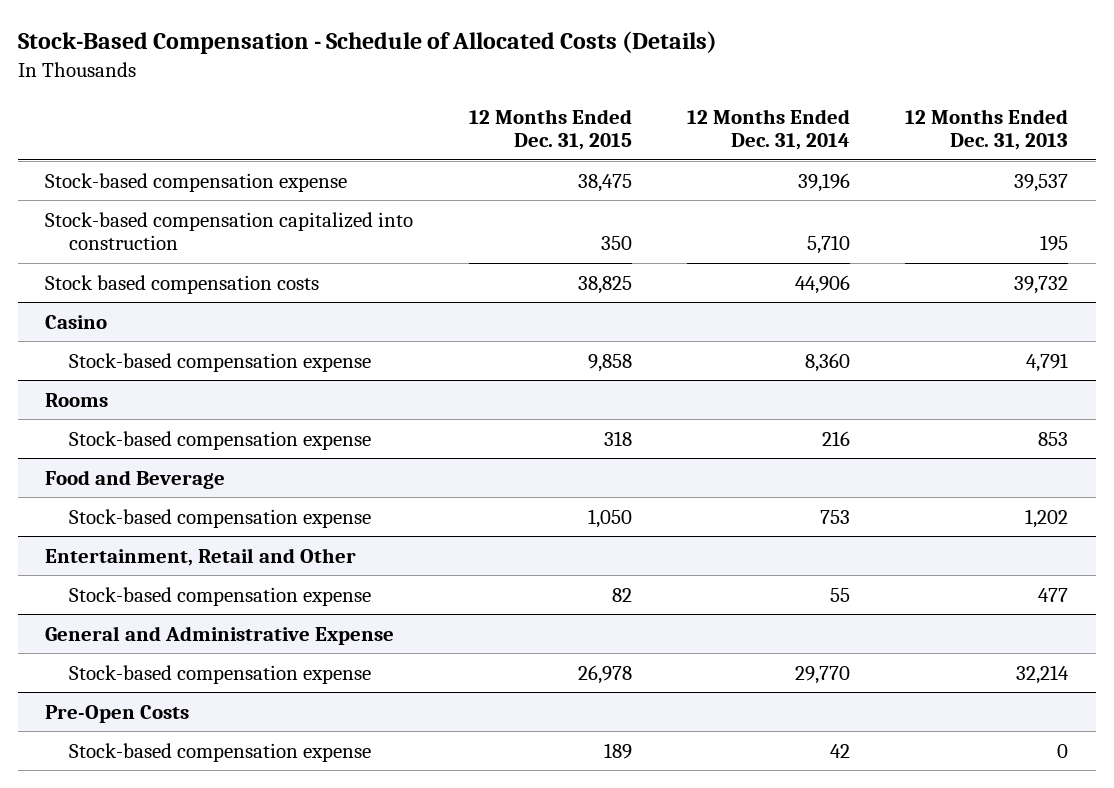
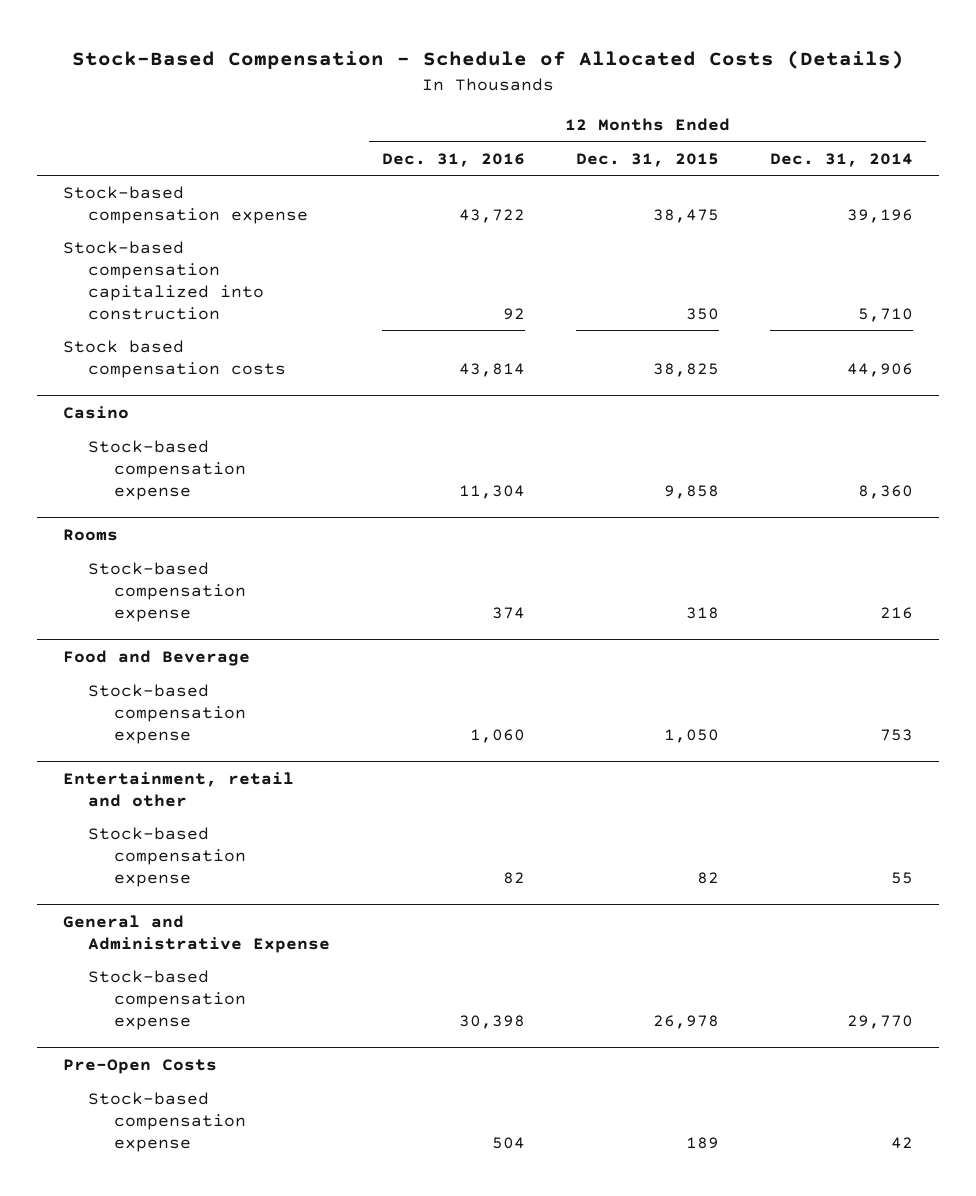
[905,108,1069,151] 12 Months Ended Dec. 31, 2013 -> none
none -> [381,152,525,167] Dec. 31, 2016
[45,547,357,566] Entertainment, Retail and Other -> [62,772,294,807] Entertainment, retail and other

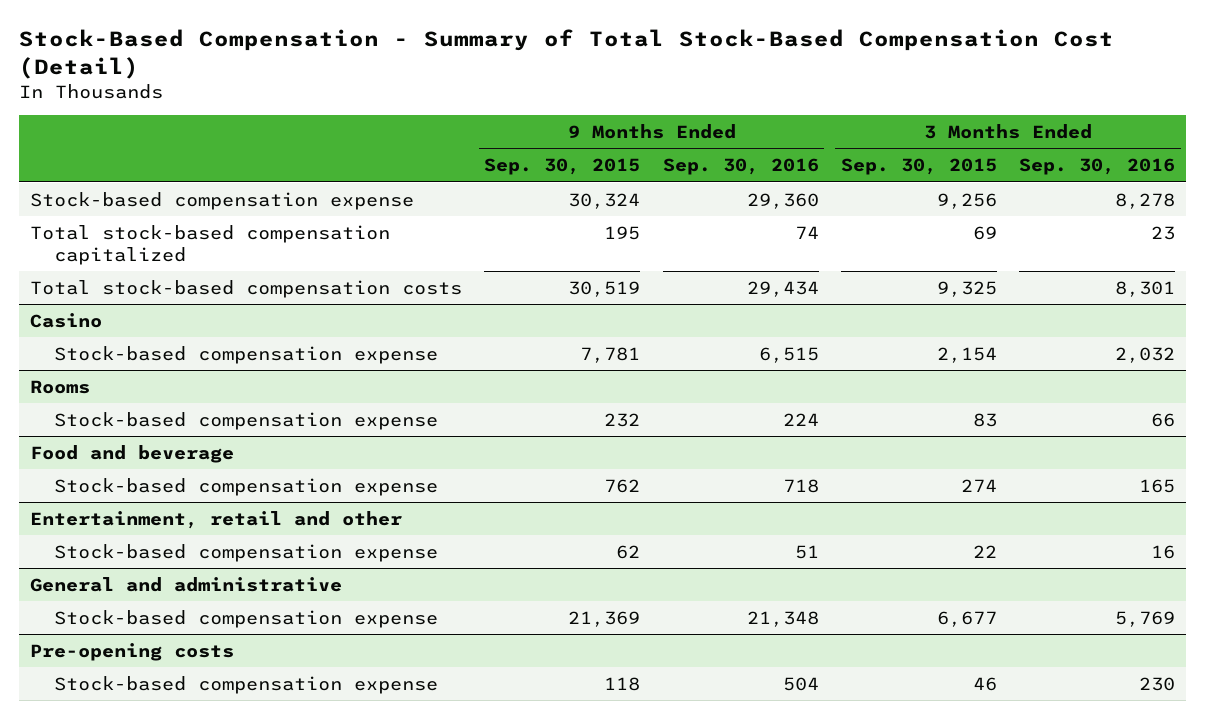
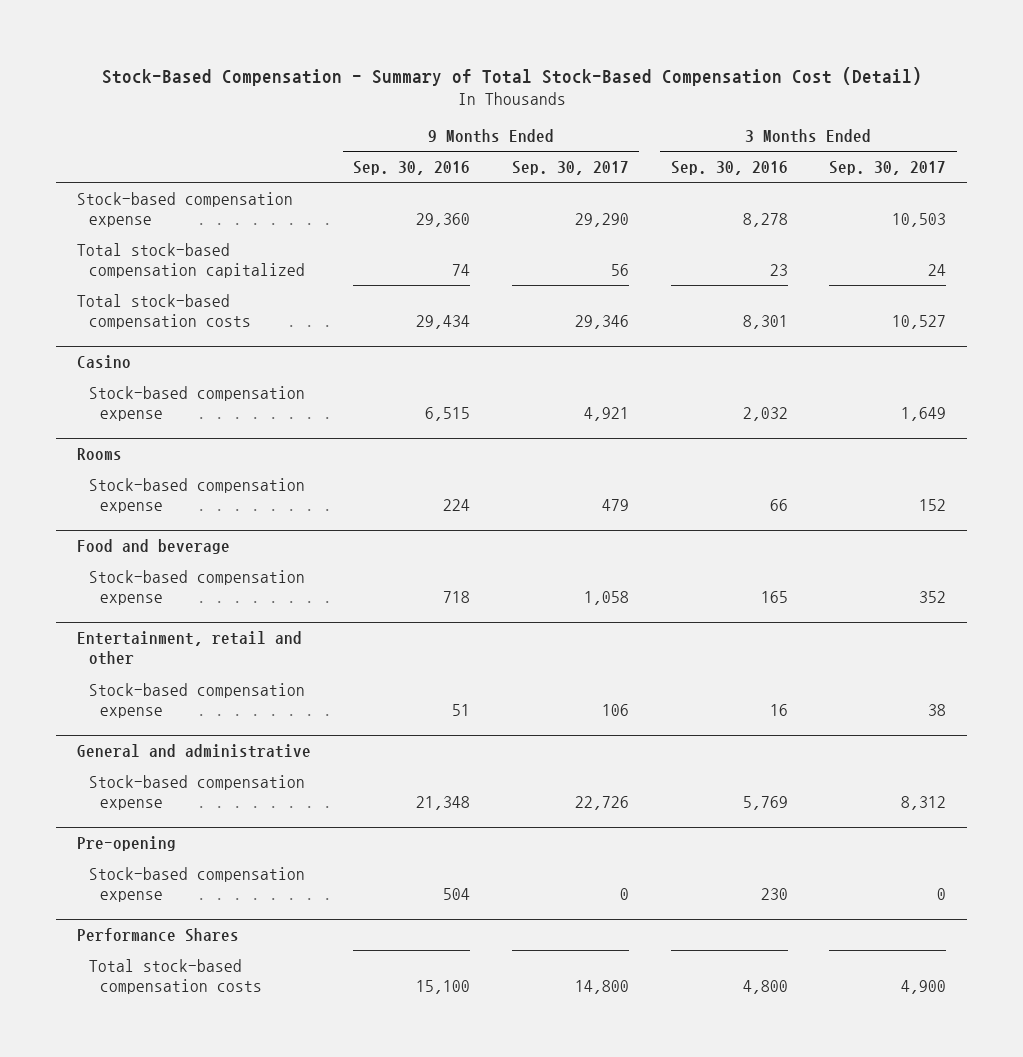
[484,158,641,176] Sep. 30, 2015 -> none
[840,158,997,176] Sep. 30, 2015 -> none
none -> [511,160,629,175] Sep. 30, 2017
none -> [829,160,947,175] Sep. 30, 2017
[30,642,235,661] Pre-opening costs -> [77,835,177,851] Pre-opening
none -> [77,927,240,942] Performance Shares
none -> [88,958,263,995] Total stock-based compensation costs

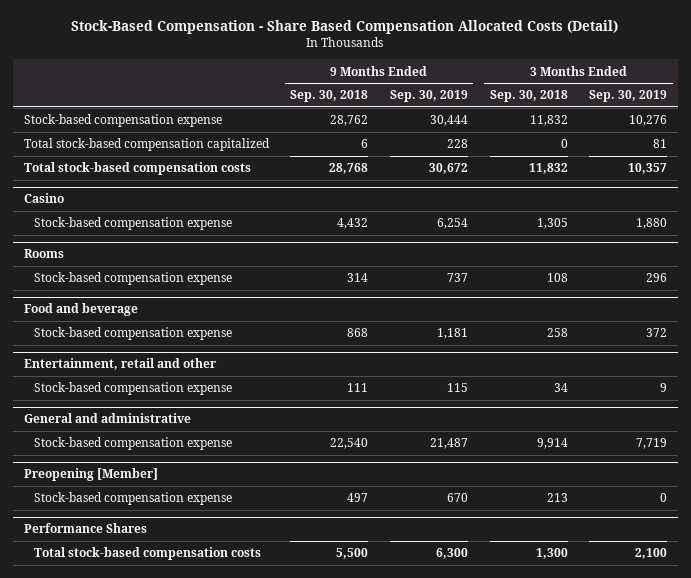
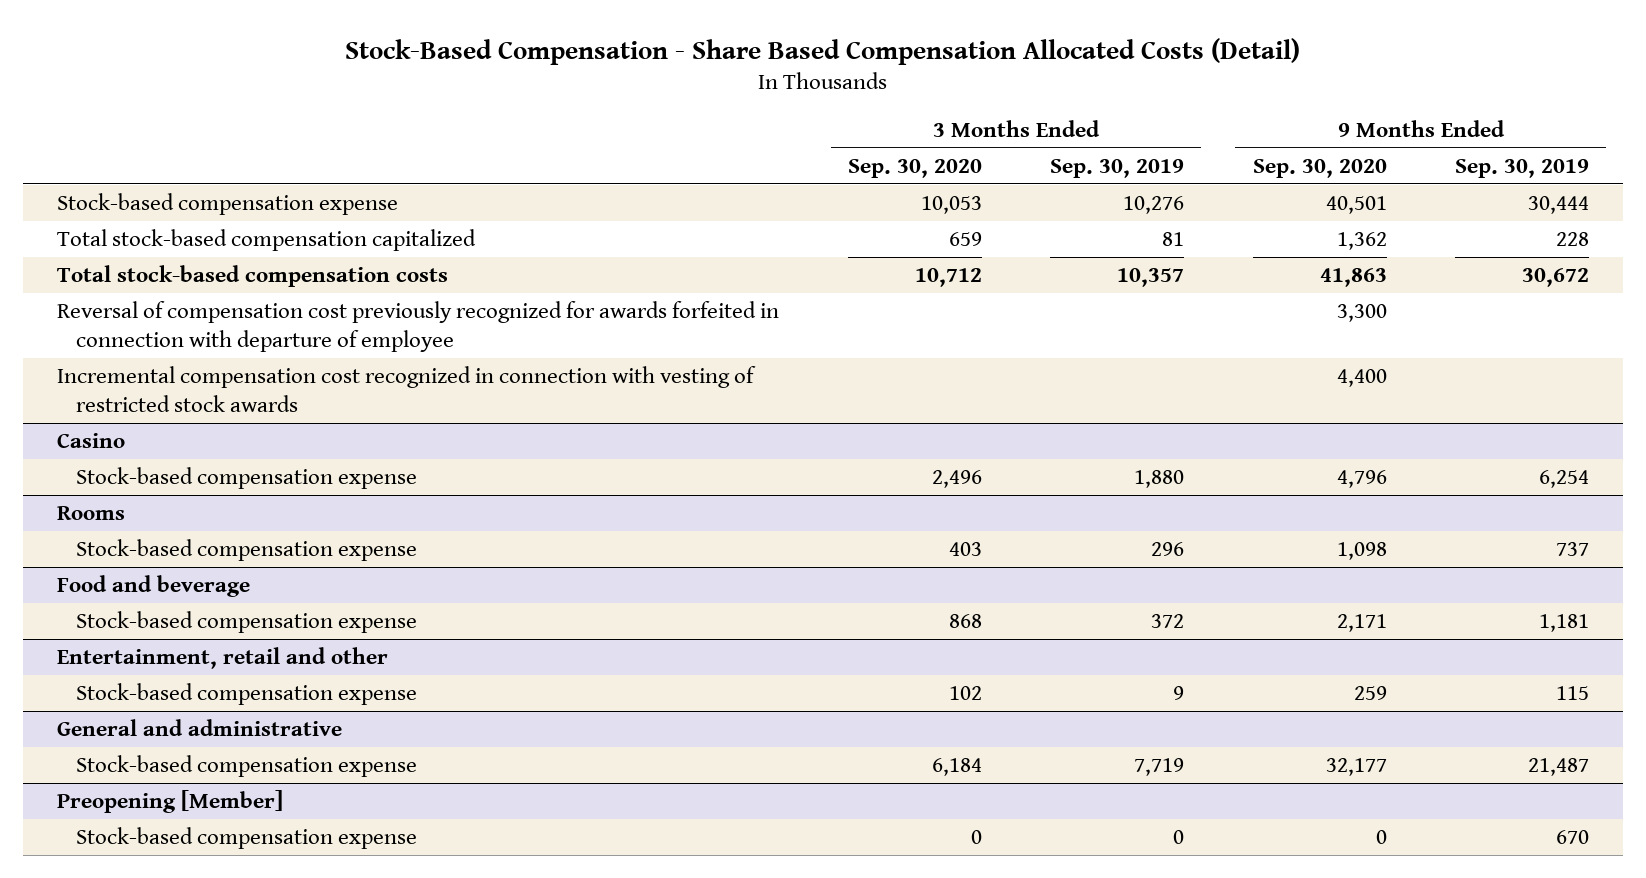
[290,90,369,103] Sep. 30, 2018 -> none
[489,90,568,103] Sep. 30, 2018 -> none
none -> [847,158,982,178] Sep. 30, 2020
none -> [1252,158,1387,178] Sep. 30, 2020
none -> [57,300,780,353] Reversal of compensation cost previously recognized for awards forfeited in connection with departure of employee
none -> [57,365,757,413] Incremental compensation cost recognized in connection with vesting of restricted stock awards
[23,523,147,534] Performance Shares -> none
[34,547,262,561] Total stock-based compensation costs -> none

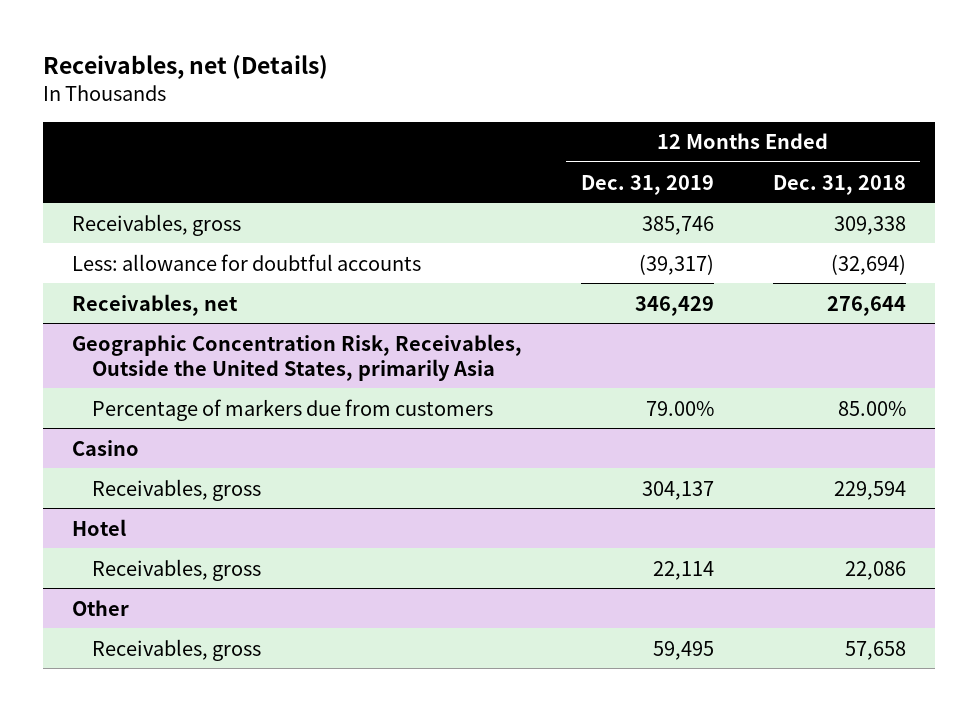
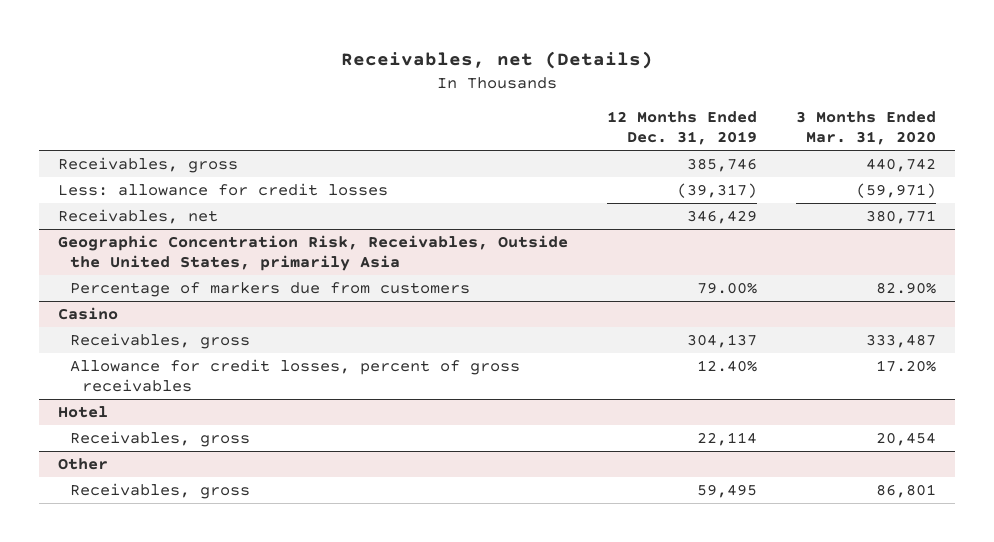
[772,174,906,195] Dec. 31, 2018 -> none
none -> [795,111,936,146] 3 Months Ended Mar. 31, 2020
[72,253,422,271] Less: allowance for doubtful accounts -> [58,182,389,196] Less: allowance for credit losses
none -> [70,358,521,392] Allowance for credit losses, percent of gross receivables

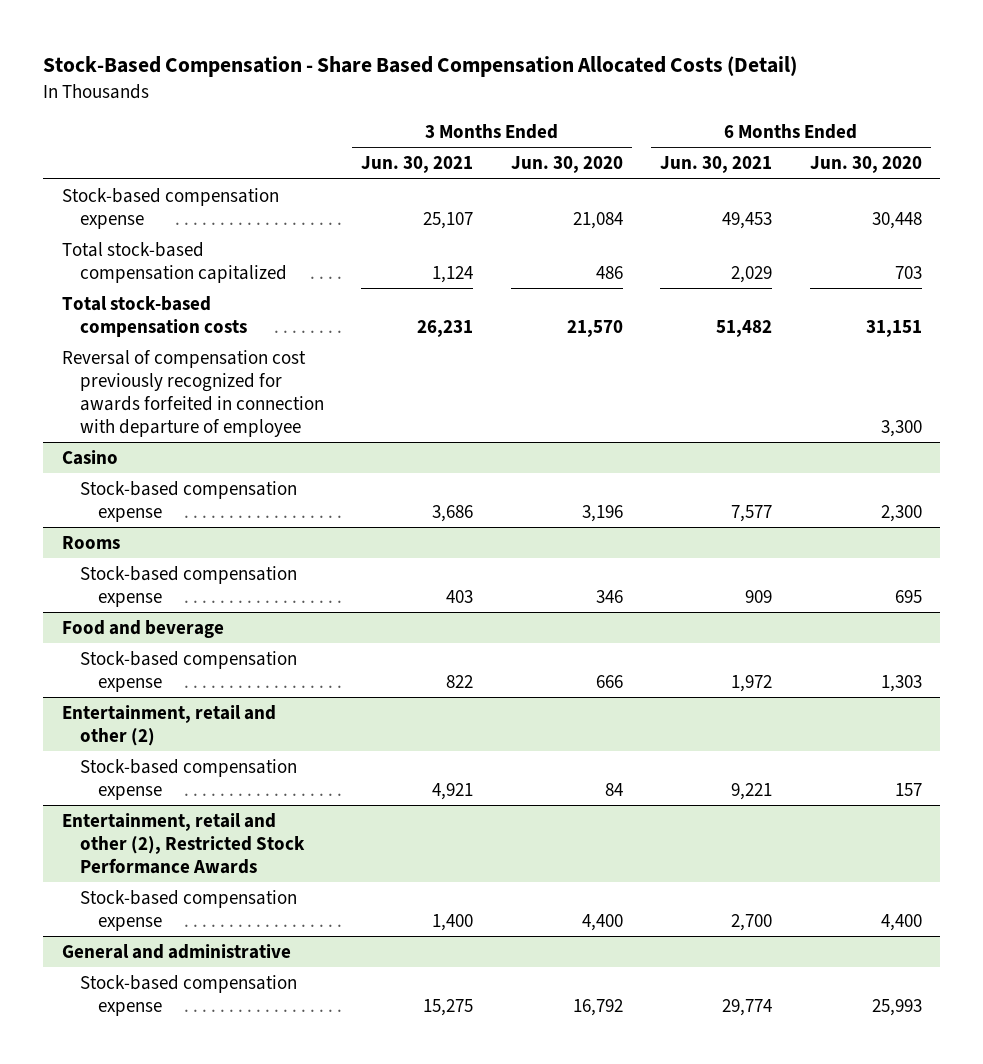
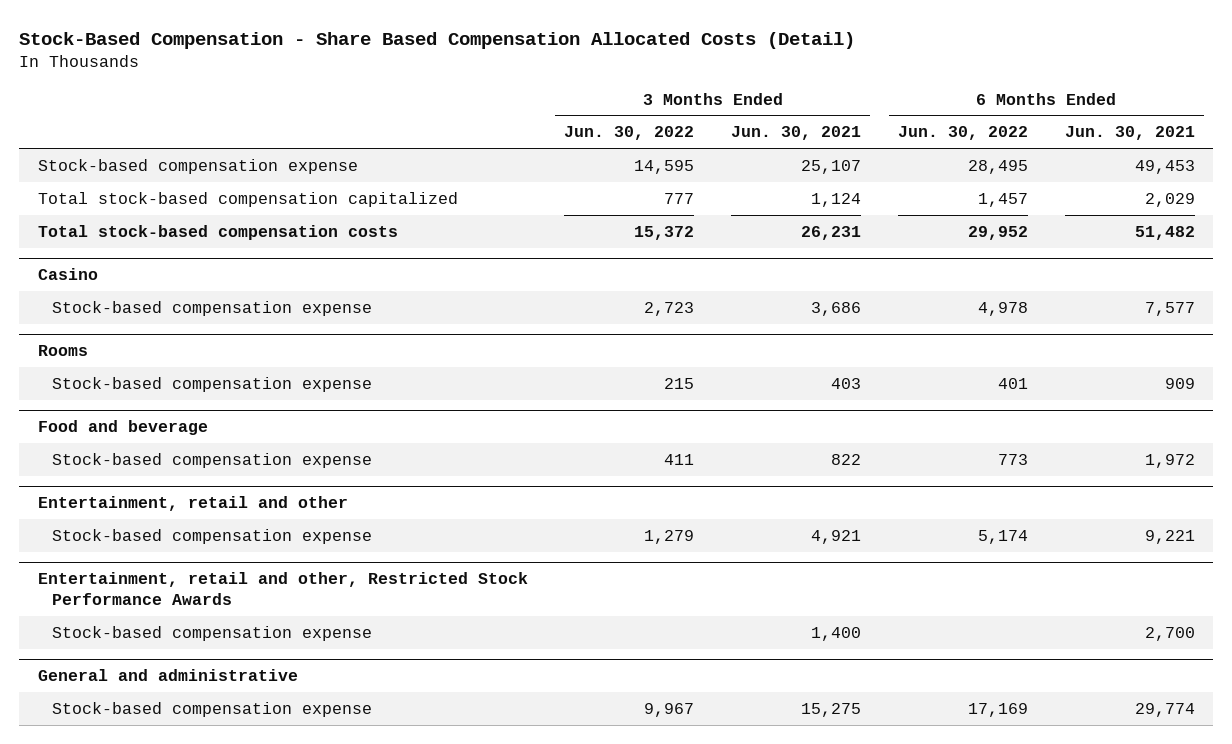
[510,156,623,174] Jun. 30, 2020 -> none
[809,156,922,174] Jun. 30, 2020 -> none
none -> [564,126,695,141] Jun. 30, 2022
none -> [897,126,1028,141] Jun. 30, 2022
[61,349,324,438] Reversal of compensation cost previously recognized for awards forfeited in connection with departure of employee -> none
[61,704,276,746] Entertainment, retail and other (2) -> [37,496,348,512] Entertainment, retail and other
[61,812,305,874] Entertainment, retail and other (2), Restricted Stock Performance Awards -> [37,572,528,606] Entertainment, retail and other, Restricted Stock Performance Awards

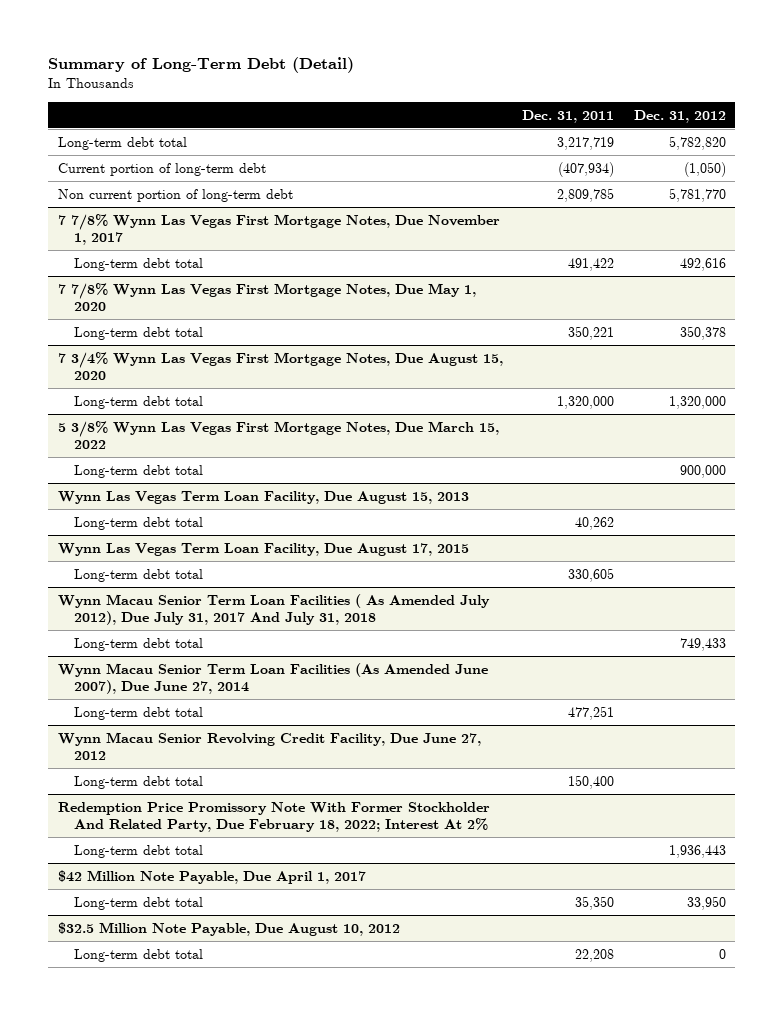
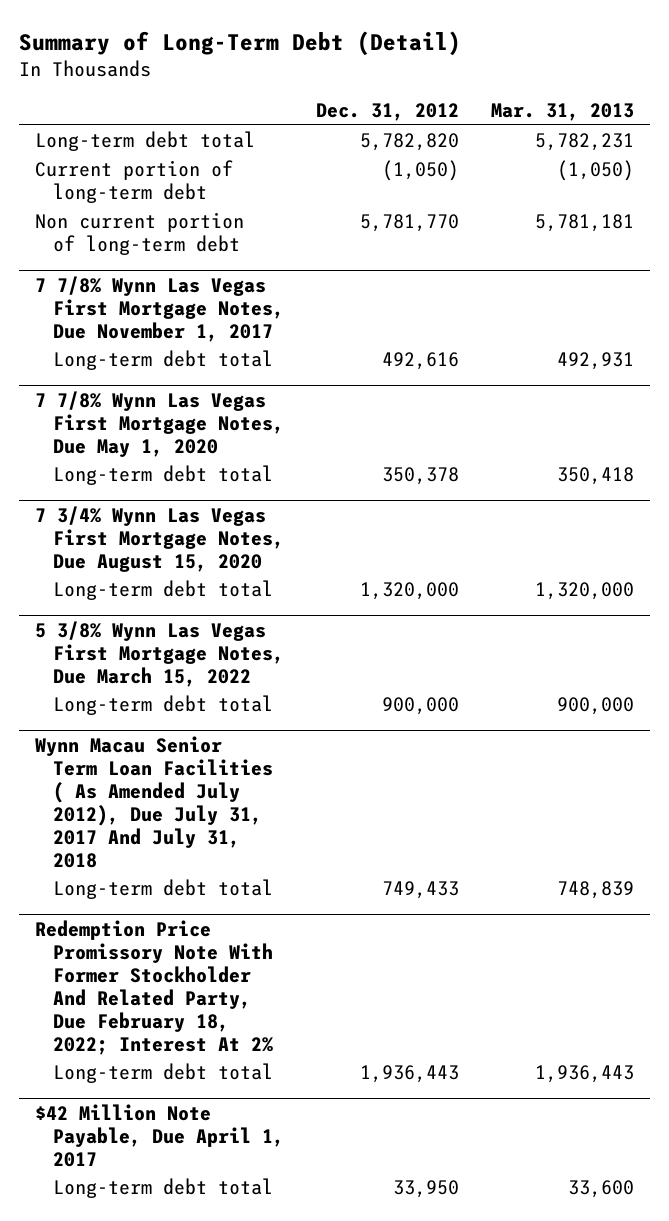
[522,109,615,123] Dec. 31, 2011 -> none
none -> [490,103,634,122] Mar. 31, 2013
[57,490,469,504] Wynn Las Vegas Term Loan Facility, Due August 15, 2013 -> none
[73,516,203,530] Long-term debt total -> none
[57,542,469,556] Wynn Las Vegas Term Loan Facility, Due August 17, 2015 -> none
[73,568,203,582] Long-term debt total -> none
[57,662,488,695] Wynn Macau Senior Term Loan Facilities (As Amended June 2007), Due June 27, 2014 -> none
[73,706,203,720] Long-term debt total -> none
[57,731,481,761] Wynn Macau Senior Revolving Credit Facility, Due June 27, 2012 -> none
[73,775,203,789] Long-term debt total -> none
[57,921,400,936] $32.5 Million Note Payable, Due August 10, 2012 -> none
[73,948,203,962] Long-term debt total -> none

